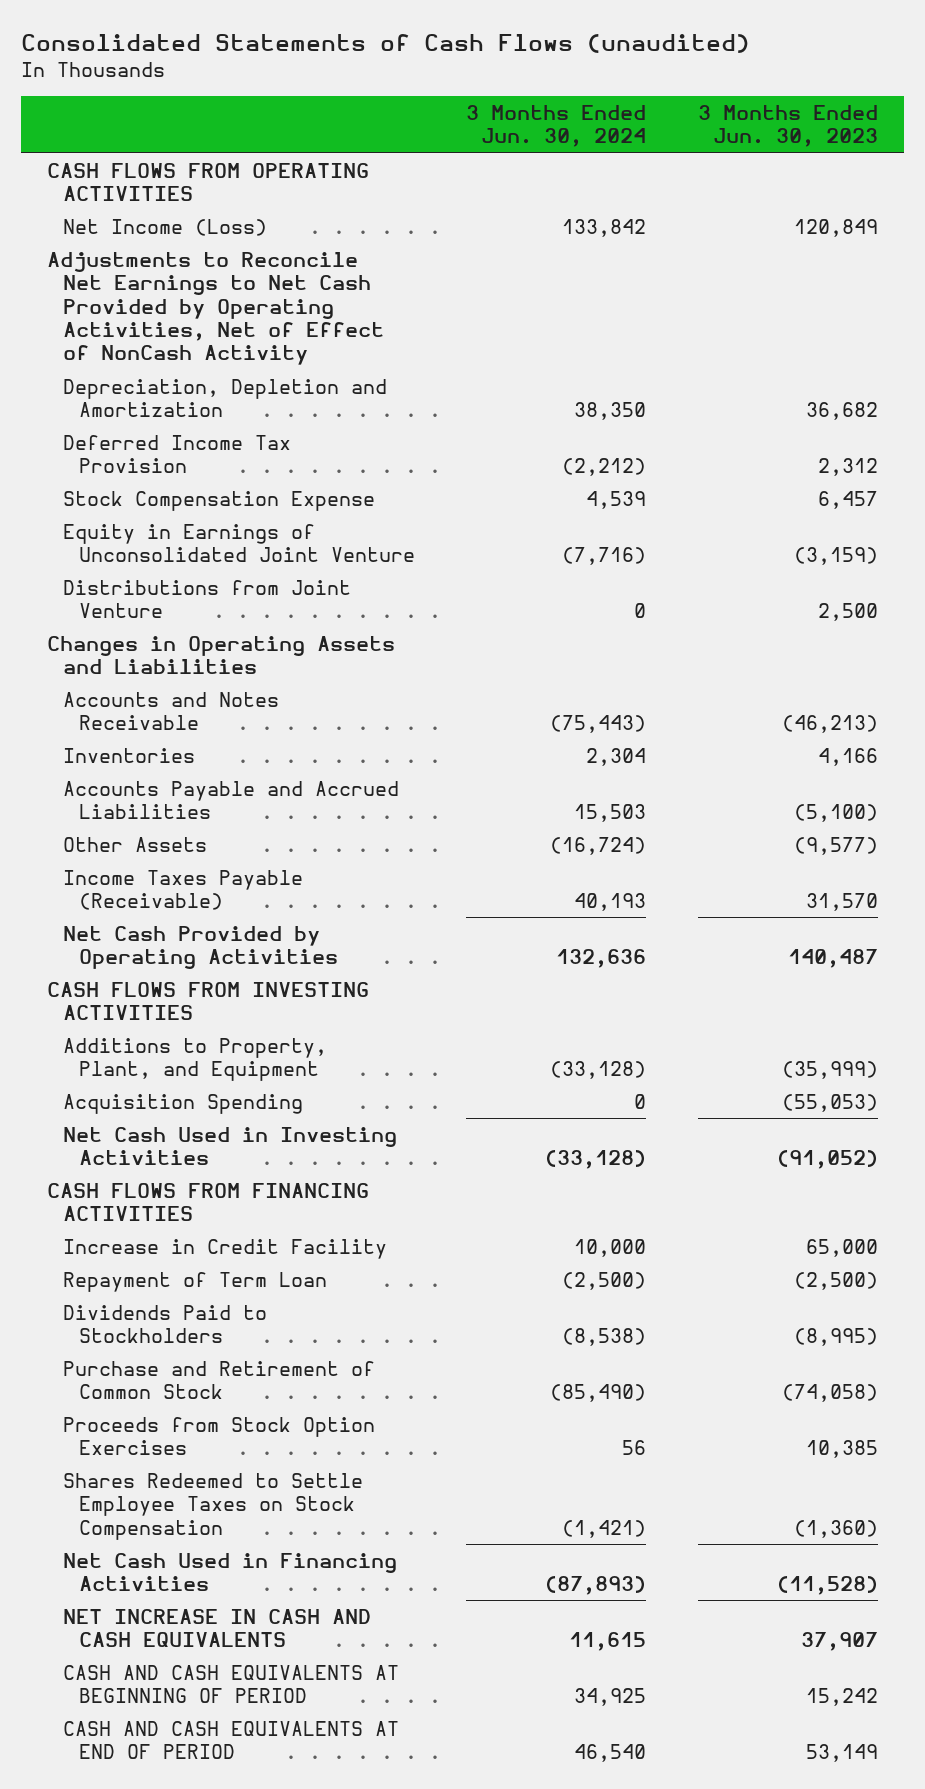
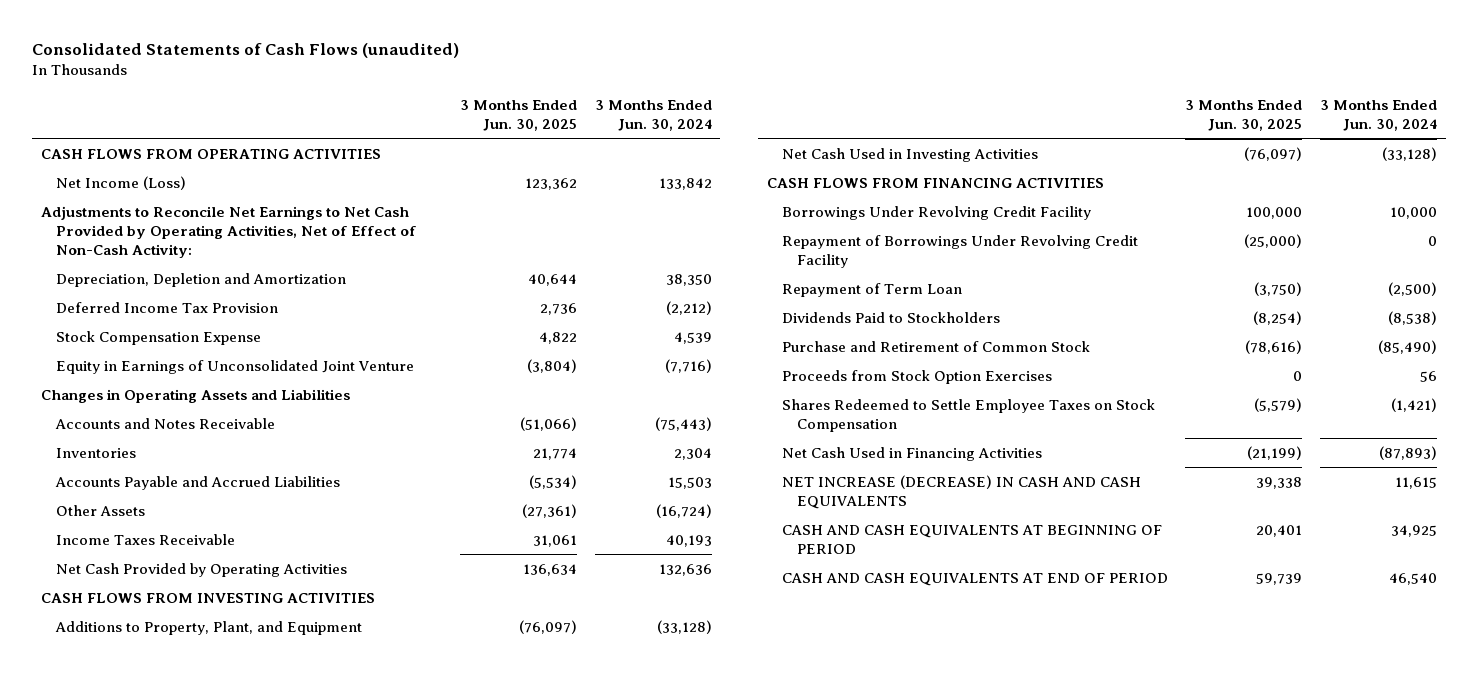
[698,105,879,148] 3 Months Ended Jun. 30, 2023 -> none
none -> [459,99,577,131] 3 Months Ended Jun. 30, 2025
[46,251,384,366] Adjustments to Reconcile Net Earnings to Net Cash Provided by Operating Activities, Net of Effect of NonCash Activity -> [40,205,417,258] Adjustments to Reconcile Net Earnings to Net Cash Provided by Operating Activities, Net of Effect of Non-Cash Activity:
[62,579,351,619] Distributions from Joint Venture -> none
[62,869,303,911] Income Taxes Payable (Receivable) -> [56,533,236,545] Income Taxes Receivable
[62,1093,303,1114] Acquisition Spending -> none
[62,1238,387,1259] Increase in Credit Facility -> none
none -> [781,205,1091,220] Borrowings Under Revolving Credit Facility
none -> [781,234,1138,268] Repayment of Borrowings Under Revolving Credit Facility
[62,1608,371,1648] NET INCREASE IN CASH AND CASH EQUIVALENTS -> [781,474,1141,509] NET INCREASE (DECREASE) IN CASH AND CASH EQUIVALENTS

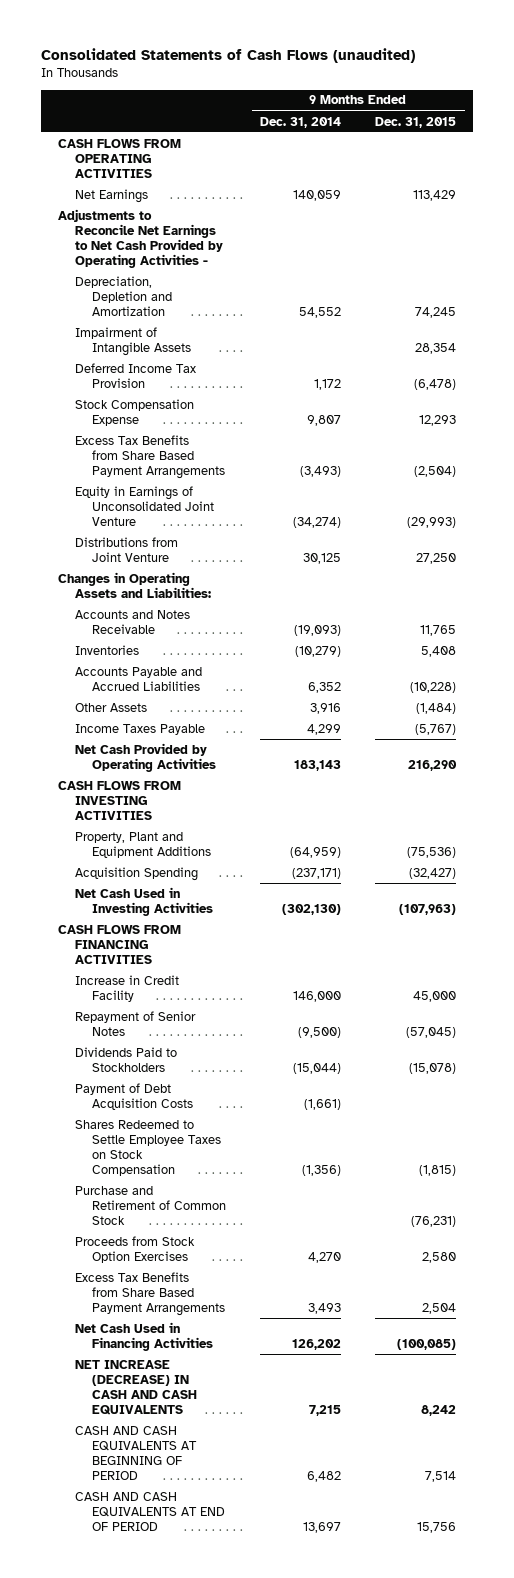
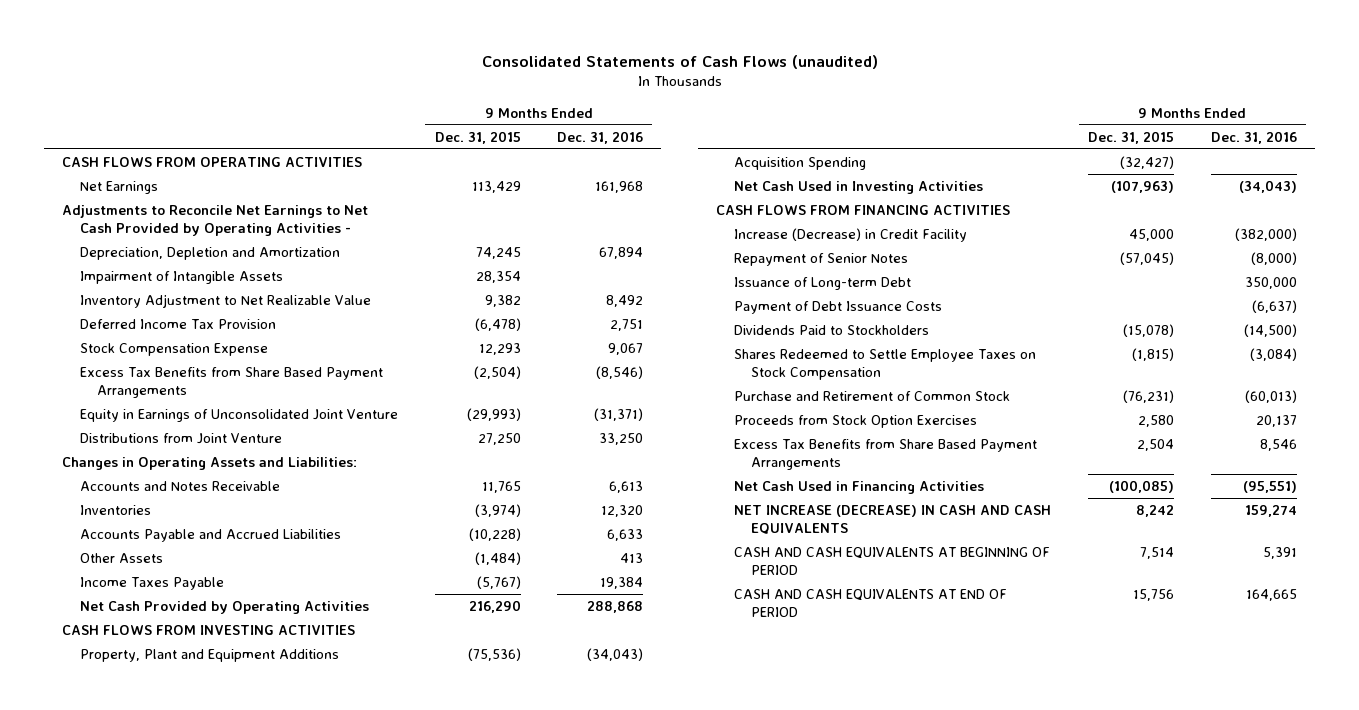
[260,116,342,128] Dec. 31, 2014 -> none
none -> [557,130,644,144] Dec. 31, 2016
none -> [79,293,371,308] Inventory Adjustment to Net Realizable Value
[421,645,457,657] 5,408 -> [474,503,521,517] (3,974)
[75,974,180,1002] Increase in Credit Facility -> [733,227,967,242] Increase (Decrease) in Credit Facility
none -> [733,276,911,290] Issuance of Long-term Debt
none -> [733,300,942,314] Payment of Debt Issuance Costs
[75,1082,194,1110] Payment of Debt Acquisition Costs -> none

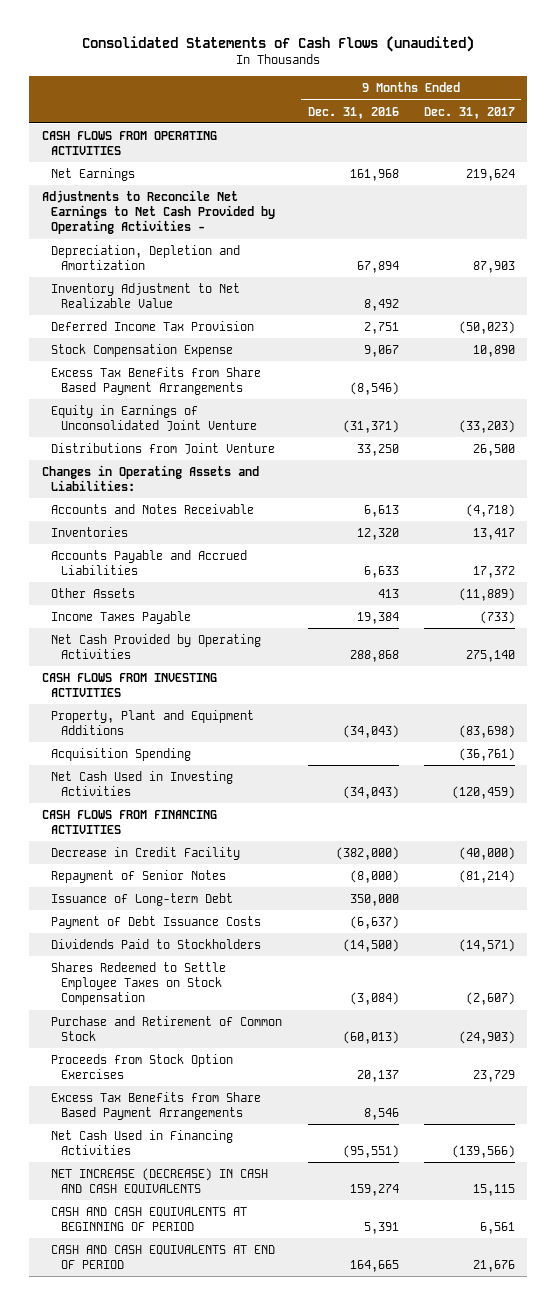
[434,130,521,144] Dec. 31, 2015 -> none
none -> [423,106,515,119] Dec. 31, 2017
[79,270,283,284] Impairment of Intangible Assets -> none
[733,227,967,242] Increase (Decrease) in Credit Facility -> [51,846,241,860] Decrease in Credit Facility

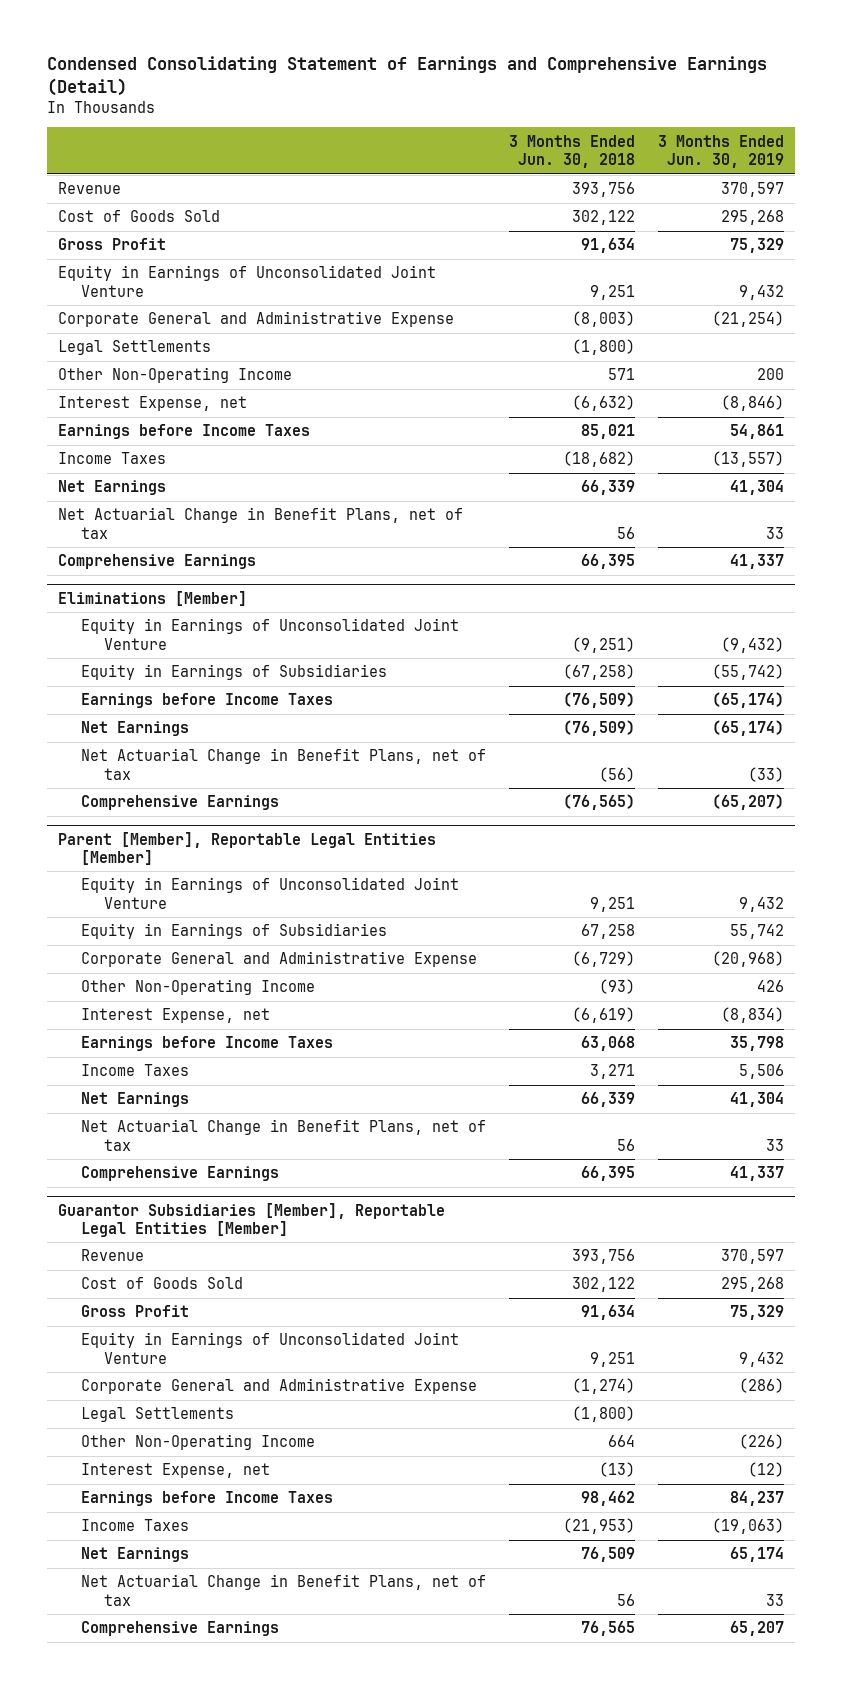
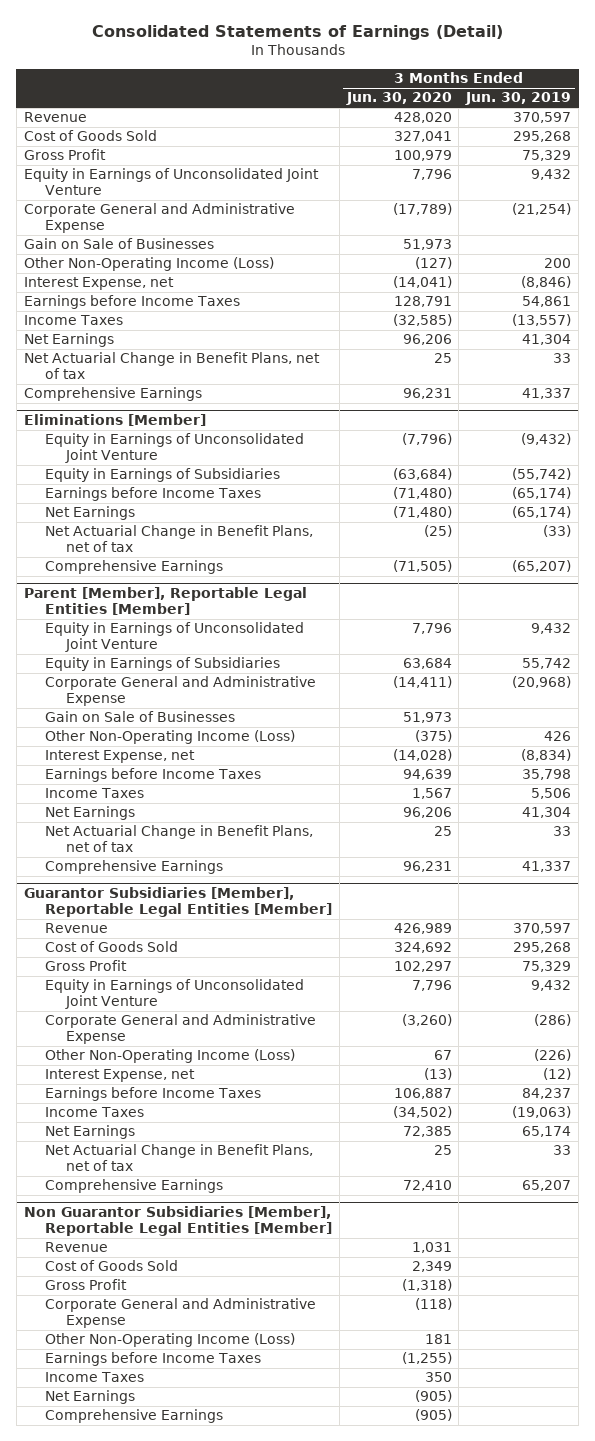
[46,55,767,96] Condensed Consolidating Statement of Earnings and Comprehensive Earnings (Detail) -> [91,25,503,41] Consolidated Statements of Earnings (Detail)
[508,134,635,168] 3 Months Ended Jun. 30, 2018 -> none
none -> [345,92,452,106] Jun. 30, 2020
[58,340,212,356] Legal Settlements -> none
none -> [23,238,214,250] Gain on Sale of Businesses
[58,367,293,384] Other Non-Operating Income -> [23,257,274,272] Other Non-Operating Income (Loss)
none -> [44,711,235,723] Gain on Sale of Businesses
[81,979,316,996] Other Non-Operating Income -> [44,730,295,745] Other Non-Operating Income (Loss)
[81,1407,235,1423] Legal Settlements -> none
[81,1434,316,1451] Other Non-Operating Income -> [44,1049,295,1064] Other Non-Operating Income (Loss)
none -> [23,1206,332,1237] Non Guarantor Subsidiaries [Member], Reportable Legal Entities [Member]
none -> [44,1242,108,1253] Revenue
none -> [44,1260,178,1272] Cost of Goods Sold
none -> [44,1279,127,1291] Gross Profit
none -> [44,1298,316,1329] Corporate General and Administrative Expense
none -> [44,1333,295,1348] Other Non-Operating Income (Loss)
none -> [44,1352,261,1367] Earnings before Income Taxes
none -> [44,1372,144,1383] Income Taxes
none -> [44,1390,135,1405] Net Earnings
none -> [44,1409,223,1424] Comprehensive Earnings

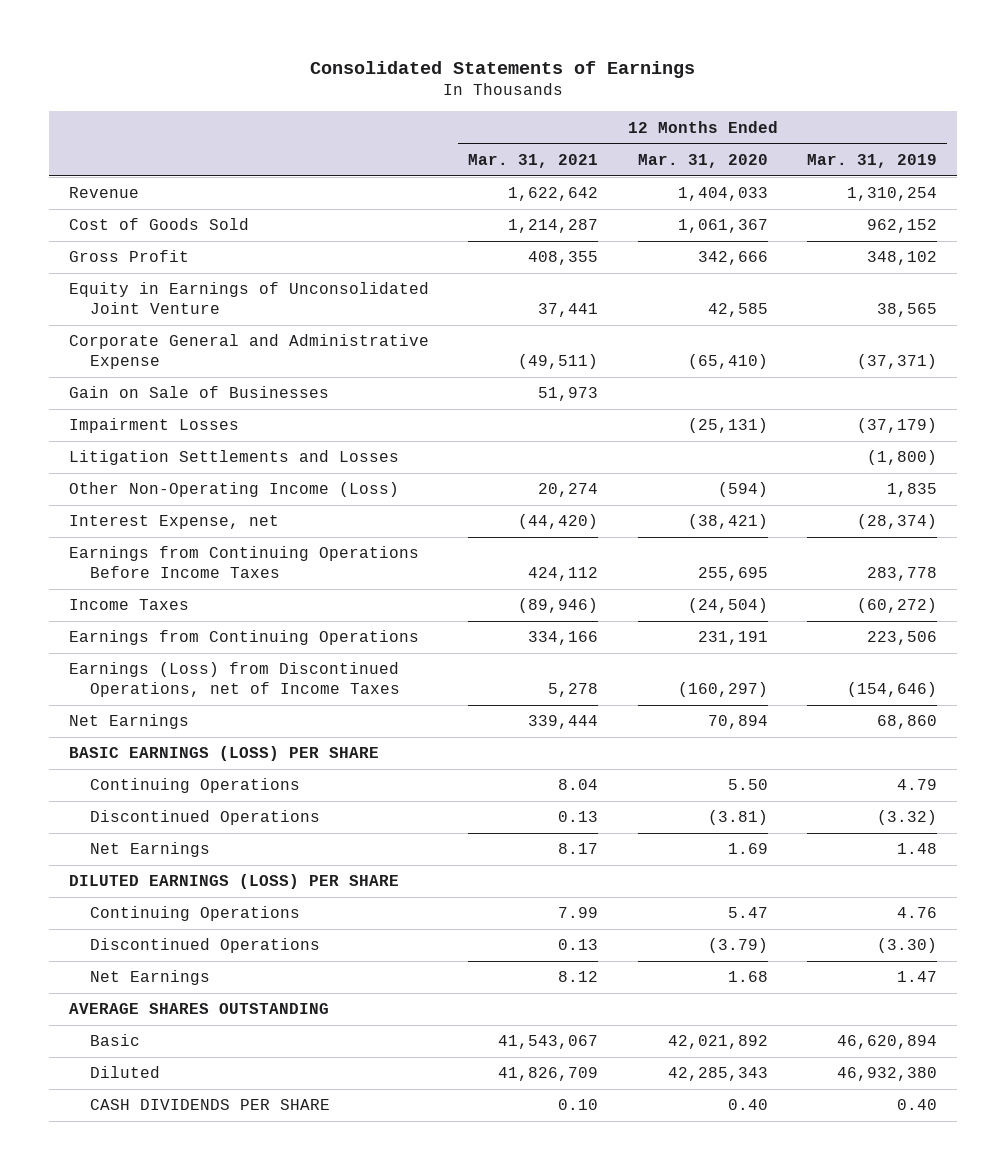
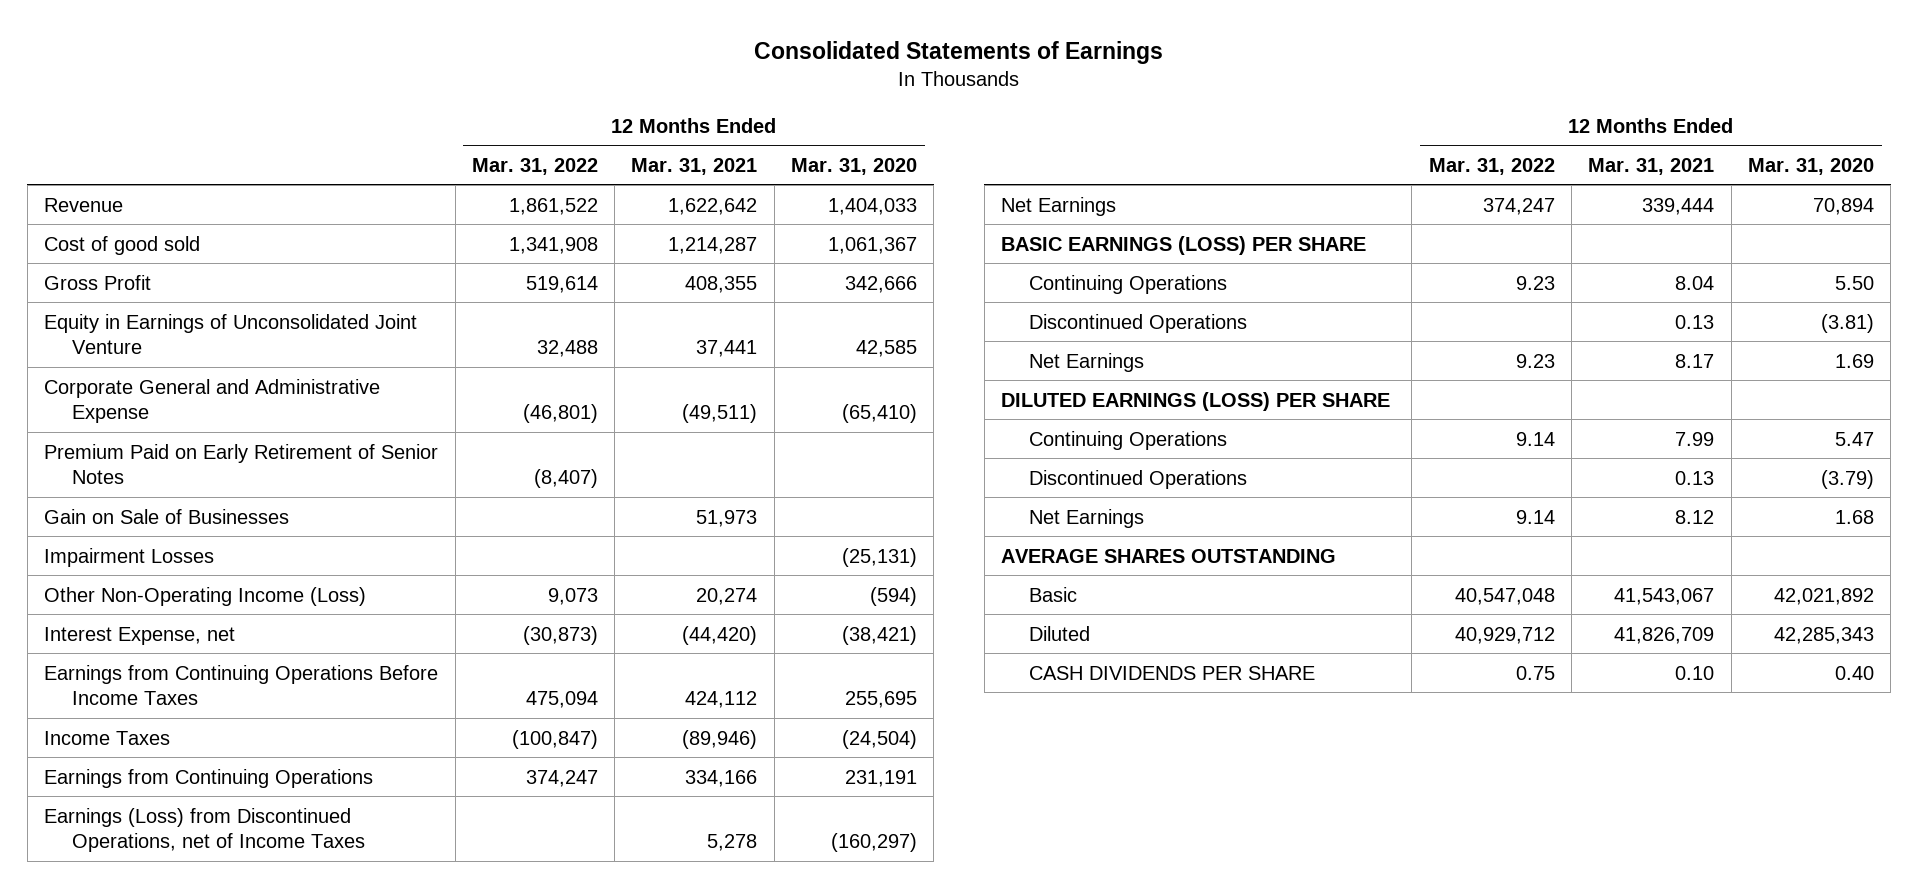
[807,153,938,168] Mar. 31, 2019 -> none
none -> [471,157,598,175] Mar. 31, 2022
[68,218,249,231] Cost of Goods Sold -> [44,235,201,255] Cost of good sold
none -> [44,443,439,485] Premium Paid on Early Retirement of Senior Notes
[68,450,399,466] Litigation Settlements and Losses -> none

